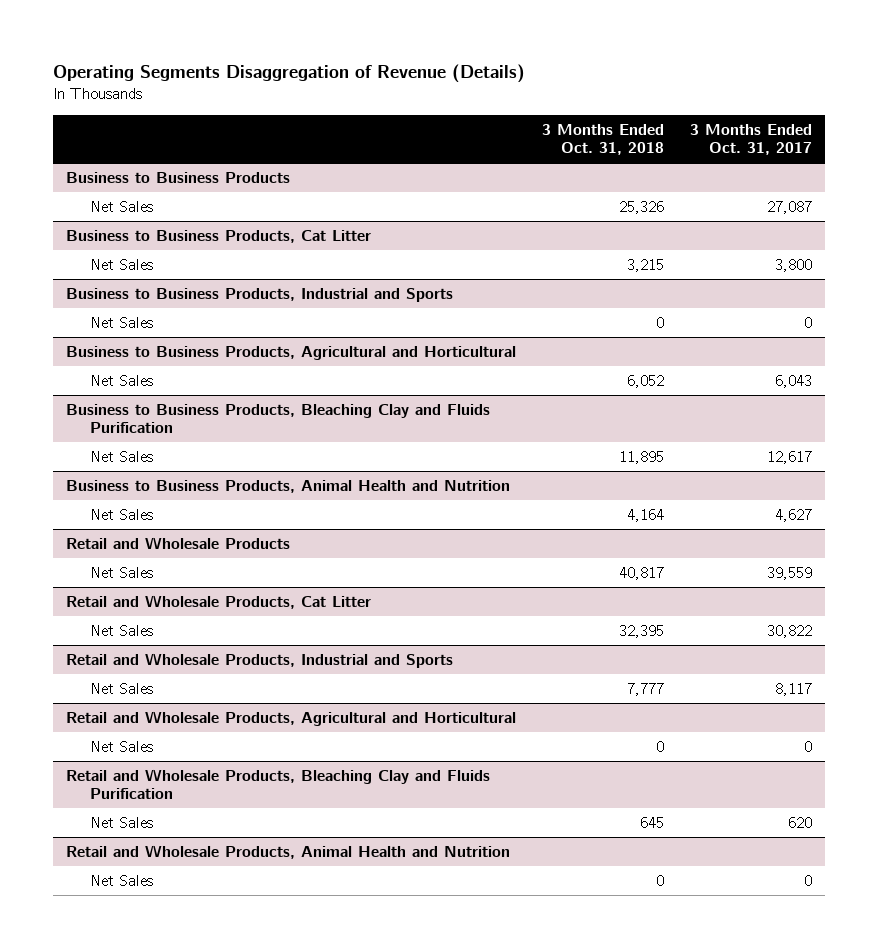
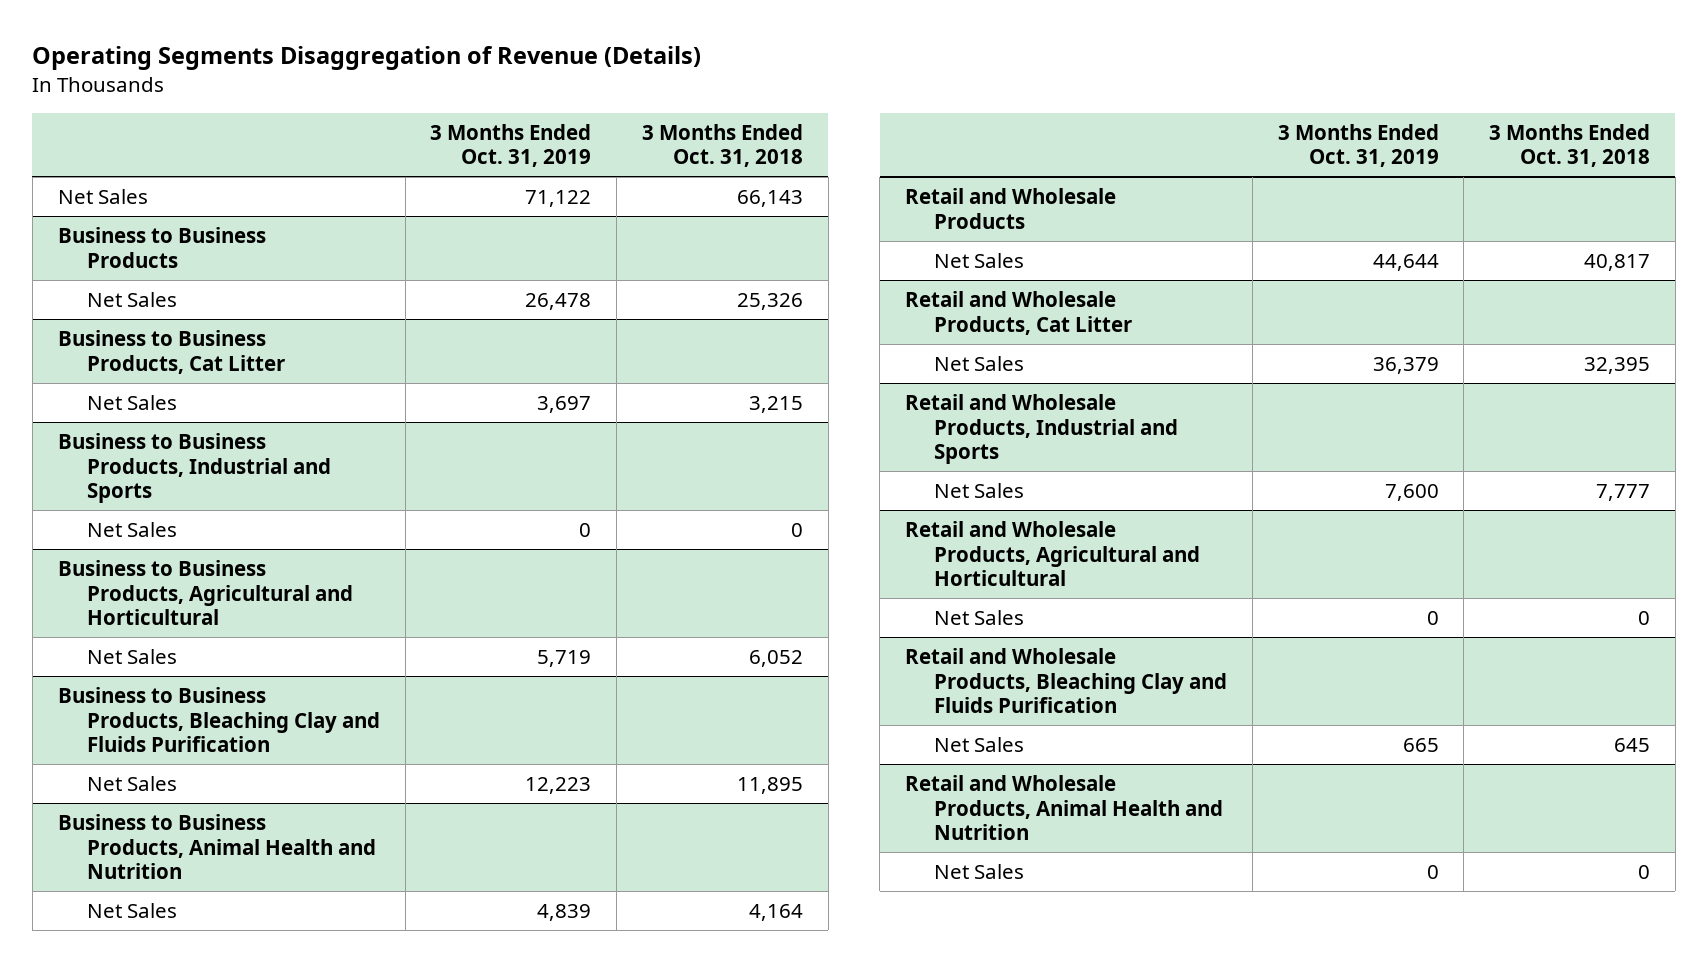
[689,123,812,156] 3 Months Ended Oct. 31, 2017 -> none
none -> [430,123,592,168] 3 Months Ended Oct. 31, 2019
none -> [57,188,148,204] Net Sales

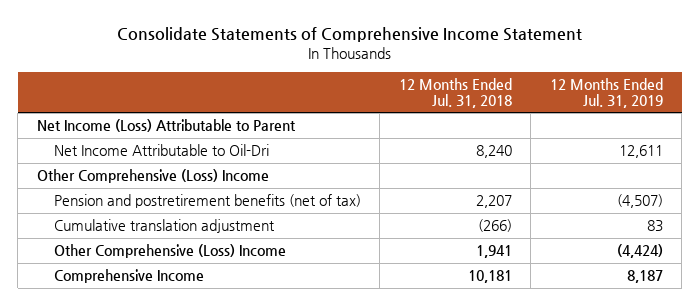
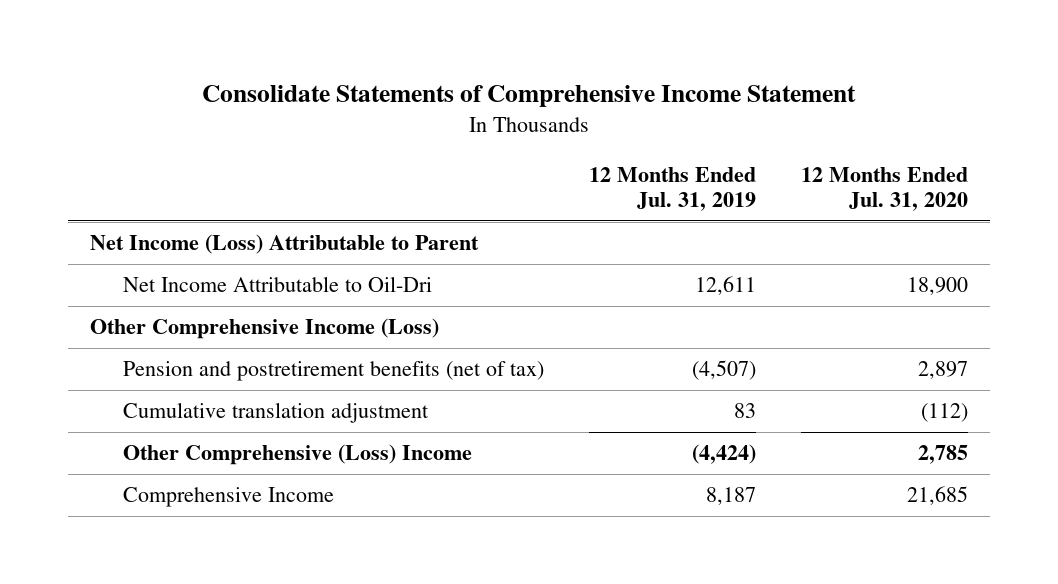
[398,77,512,108] 12 Months Ended Jul. 31, 2018 -> none
none -> [801,166,969,212] 12 Months Ended Jul. 31, 2020
[36,169,269,184] Other Comprehensive (Loss) Income -> [89,318,439,340] Other Comprehensive Income (Loss)

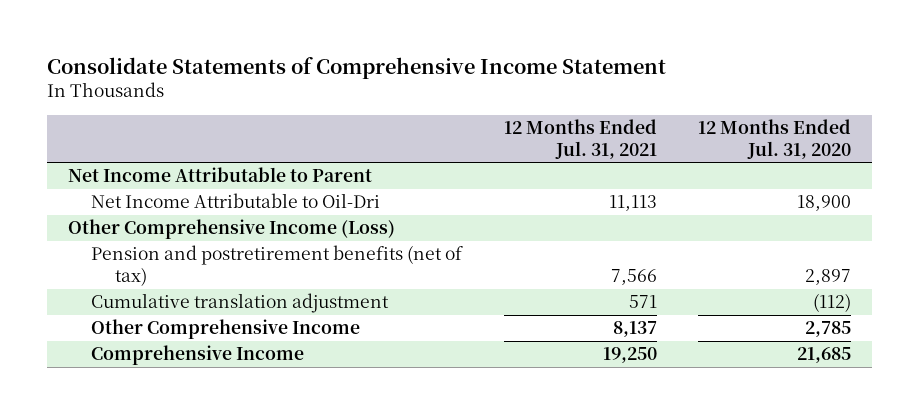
[589,166,757,212] 12 Months Ended Jul. 31, 2019 -> none
none -> [503,119,657,159] 12 Months Ended Jul. 31, 2021
[89,234,479,255] Net Income (Loss) Attributable to Parent -> [67,167,372,183] Net Income Attributable to Parent
[123,444,473,466] Other Comprehensive (Loss) Income -> [91,319,361,340] Other Comprehensive Income

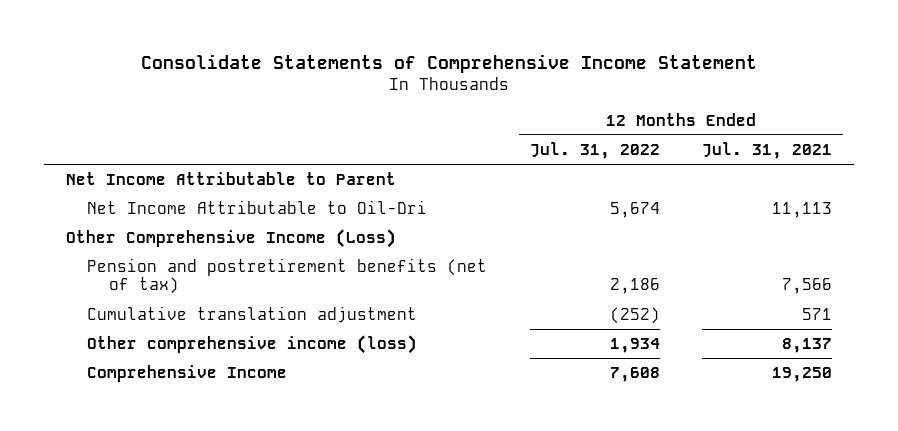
[698,119,852,159] 12 Months Ended Jul. 31, 2020 -> none
none -> [529,141,660,159] Jul. 31, 2022
[91,319,361,340] Other Comprehensive Income -> [87,335,418,355] Other comprehensive income (loss)

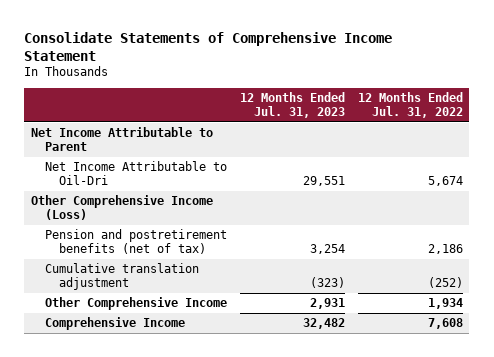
[702,141,833,159] Jul. 31, 2021 -> none
none -> [239,92,345,119] 12 Months Ended Jul. 31, 2023
[87,335,418,355] Other comprehensive income (loss) -> [44,297,227,311] Other Comprehensive Income

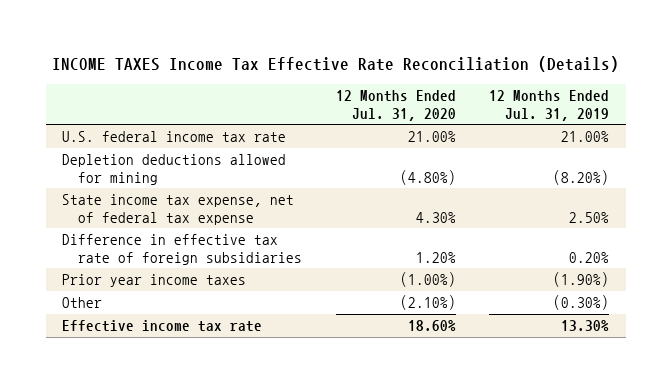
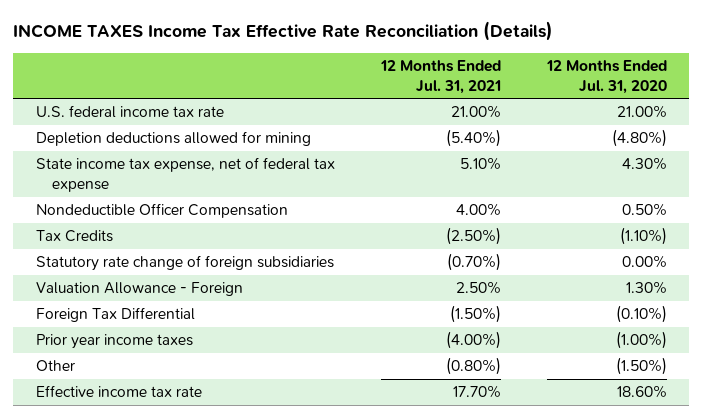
[489,89,610,121] 12 Months Ended Jul. 31, 2019 -> none
none -> [379,59,501,94] 12 Months Ended Jul. 31, 2021
none -> [36,203,289,219] Nondeductible Officer Compensation
none -> [36,230,114,243] Tax Credits
none -> [36,255,335,272] Statutory rate change of foreign subsidiaries
none -> [36,282,244,297] Valuation Allowance - Foreign
[62,234,303,265] Difference in effective tax rate of foreign subsidiaries -> [36,307,196,323] Foreign Tax Differential
[415,251,456,263] 1.20% -> [615,305,667,324] (0.10%)
[399,295,456,311] (2.10%) -> [615,357,667,376] (1.50%)

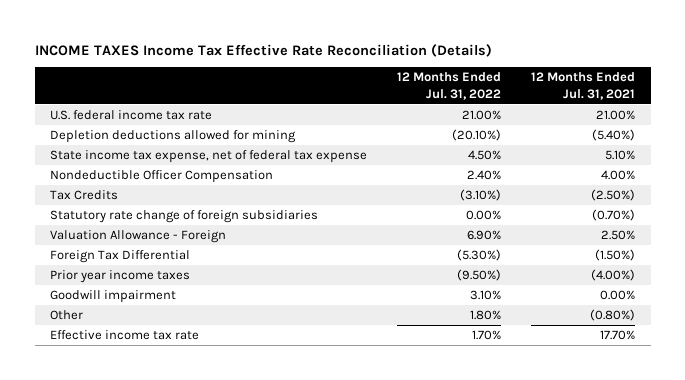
[545,59,667,94] 12 Months Ended Jul. 31, 2020 -> none
none -> [397,72,502,100] 12 Months Ended Jul. 31, 2022
none -> [49,290,176,304] Goodwill impairment

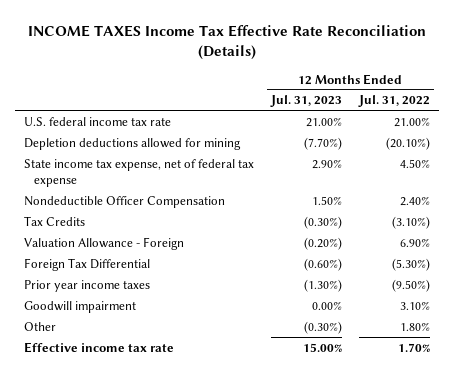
[531,72,636,100] 12 Months Ended Jul. 31, 2021 -> none
none -> [269,95,342,108] Jul. 31, 2023
[49,210,318,224] Statutory rate change of foreign subsidiaries -> none

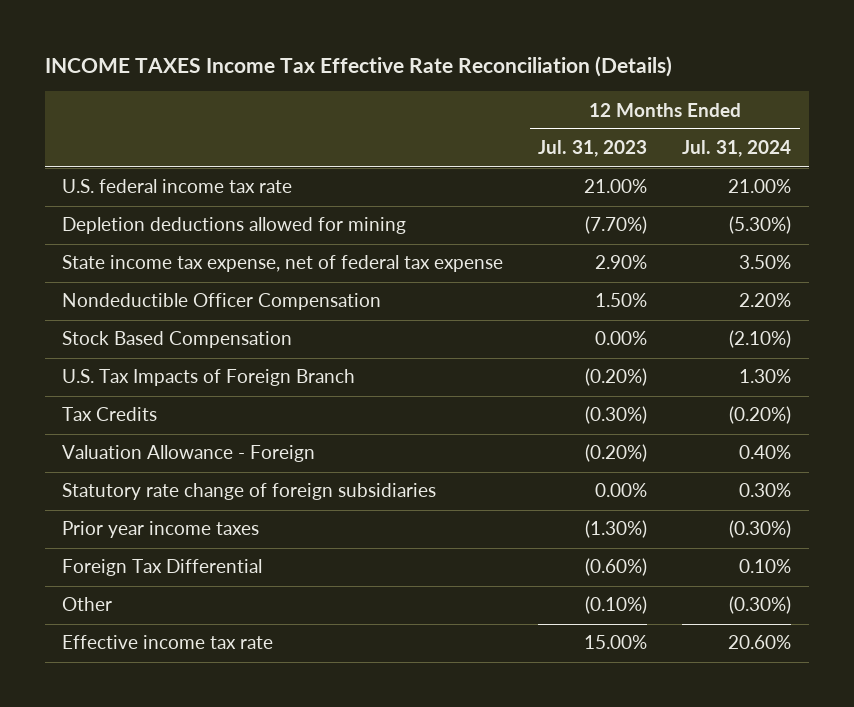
[358,95,431,108] Jul. 31, 2022 -> none
none -> [682,140,792,158] Jul. 31, 2024
none -> [62,331,293,349] Stock Based Compensation
none -> [62,369,356,387] U.S. Tax Impacts of Foreign Branch
none -> [62,483,437,501] Statutory rate change of foreign subsidiaries
[23,300,136,313] Goodwill impairment -> none
[23,257,150,271] Foreign Tax Differential -> [62,559,263,577] Foreign Tax Differential
[303,320,342,334] (0.30%) -> [585,596,648,615] (0.10%)

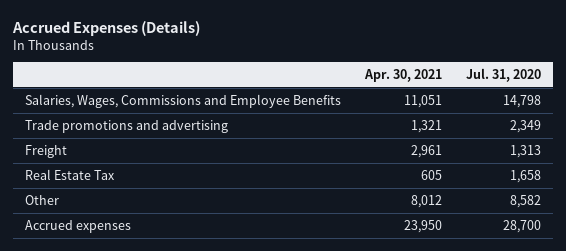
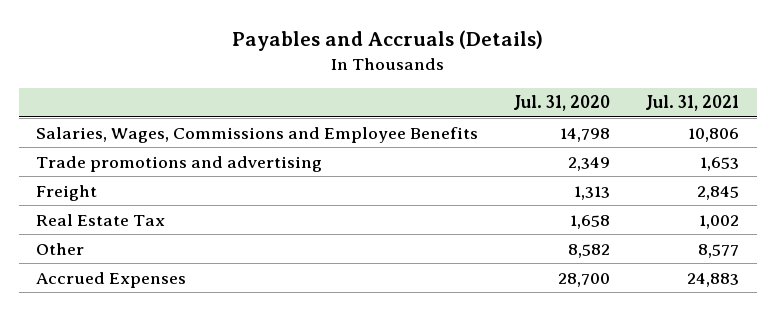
[12,20,201,36] Accrued Expenses (Details) -> [231,30,543,52] Payables and Accruals (Details)
[363,68,442,82] Apr. 30, 2021 -> none
none -> [645,95,740,112] Jul. 31, 2021
[25,219,132,233] Accrued expenses -> [36,271,187,288] Accrued Expenses

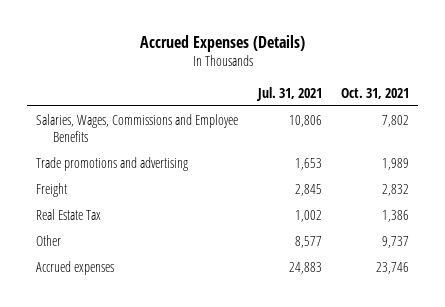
[231,30,543,52] Payables and Accruals (Details) -> [139,34,305,52] Accrued Expenses (Details)
[513,95,611,112] Jul. 31, 2020 -> none
none -> [340,87,409,99] Oct. 31, 2021
[36,271,187,288] Accrued Expenses -> [36,260,115,275] Accrued expenses

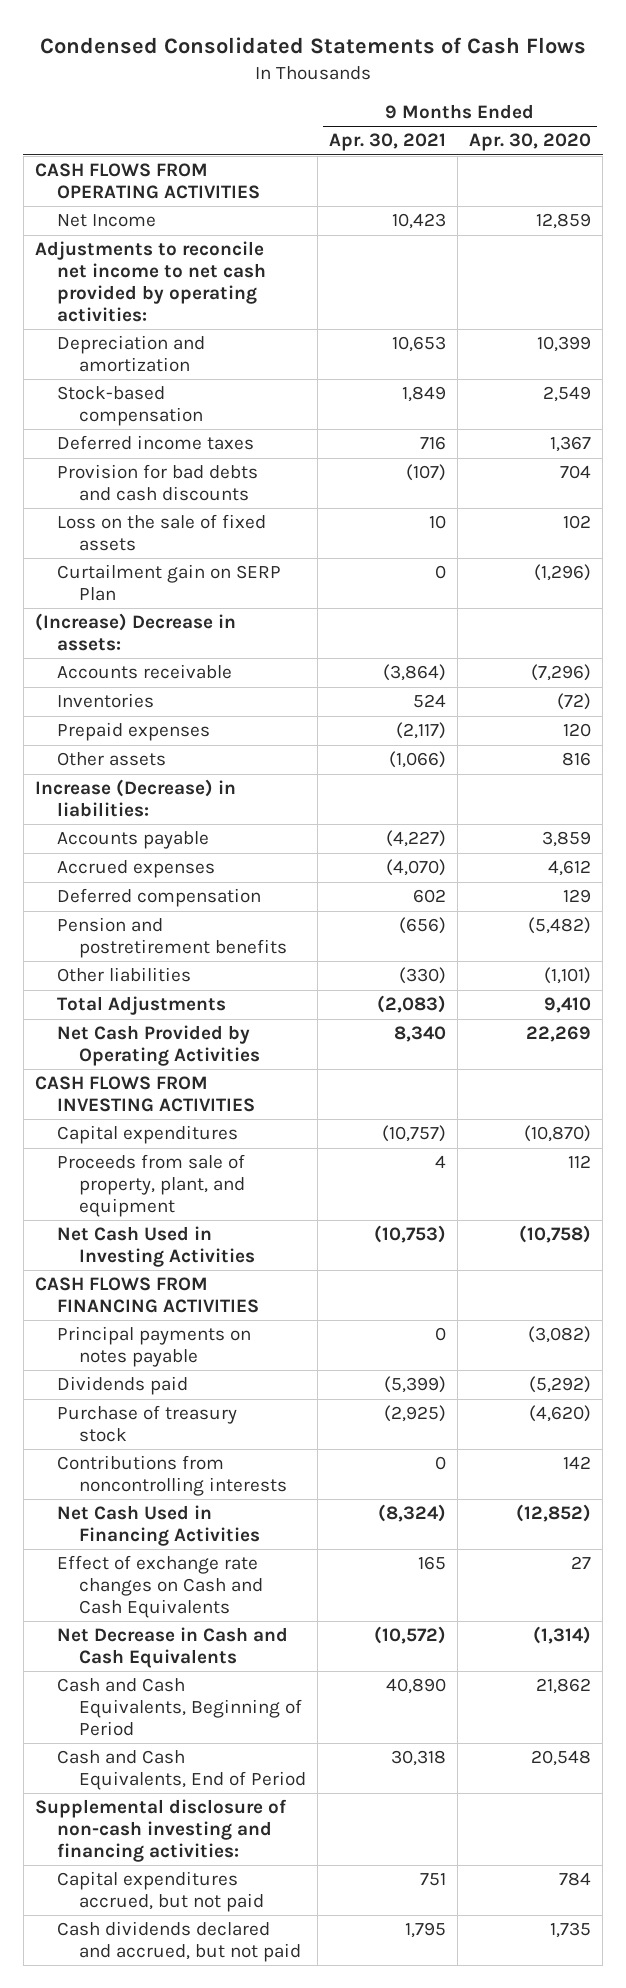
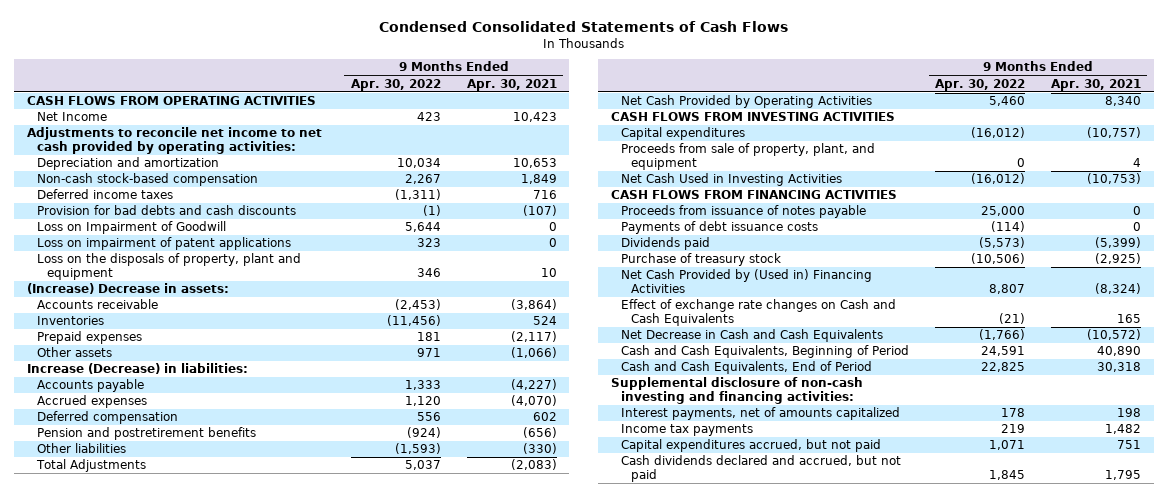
[469,133,592,152] Apr. 30, 2020 -> none
none -> [350,78,441,91] Apr. 30, 2022
[56,386,203,427] Stock-based compensation -> [36,173,258,187] Non-cash stock-based compensation
[56,564,281,602] Curtailment gain on SERP Plan -> none
none -> [36,221,226,235] Loss on Impairment of Goodwill
none -> [36,237,291,251] Loss on impairment of patent applications
[56,514,266,552] Loss on the sale of fixed assets -> [36,253,301,280] Loss on the disposals of property, plant and equipment
[56,1326,251,1368] Principal payments on notes payable -> none
none -> [621,205,867,219] Proceeds from issuance of notes payable
none -> [621,221,819,235] Payments of debt issuance costs
[56,1455,287,1497] Contributions from noncontrolling interests -> none
[56,1505,260,1547] Net Cash Used in Financing Activities -> [621,269,873,293] Net Cash Provided by (Used in) Financing Activities
none -> [621,407,901,421] Interest payments, net of amounts capitalized
none -> [621,424,754,437] Income tax payments

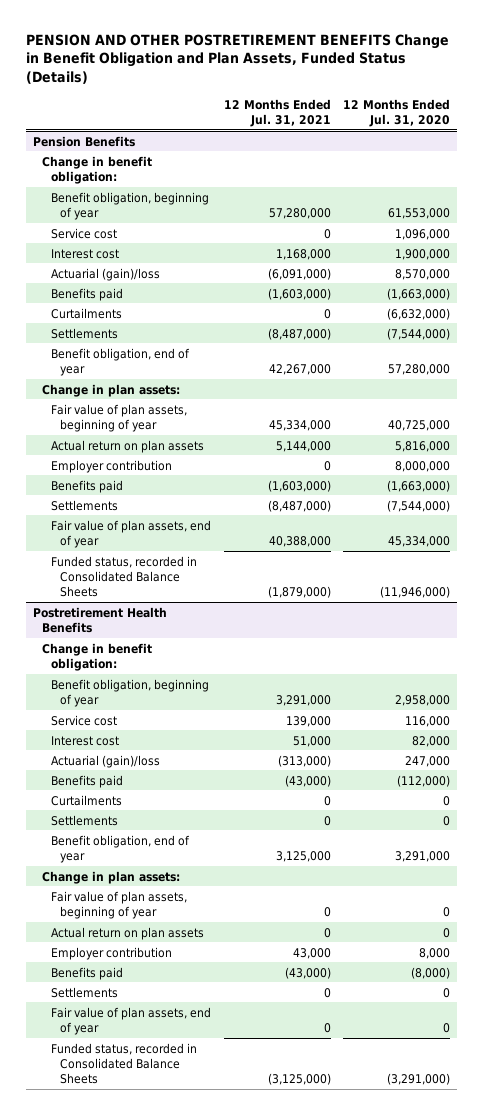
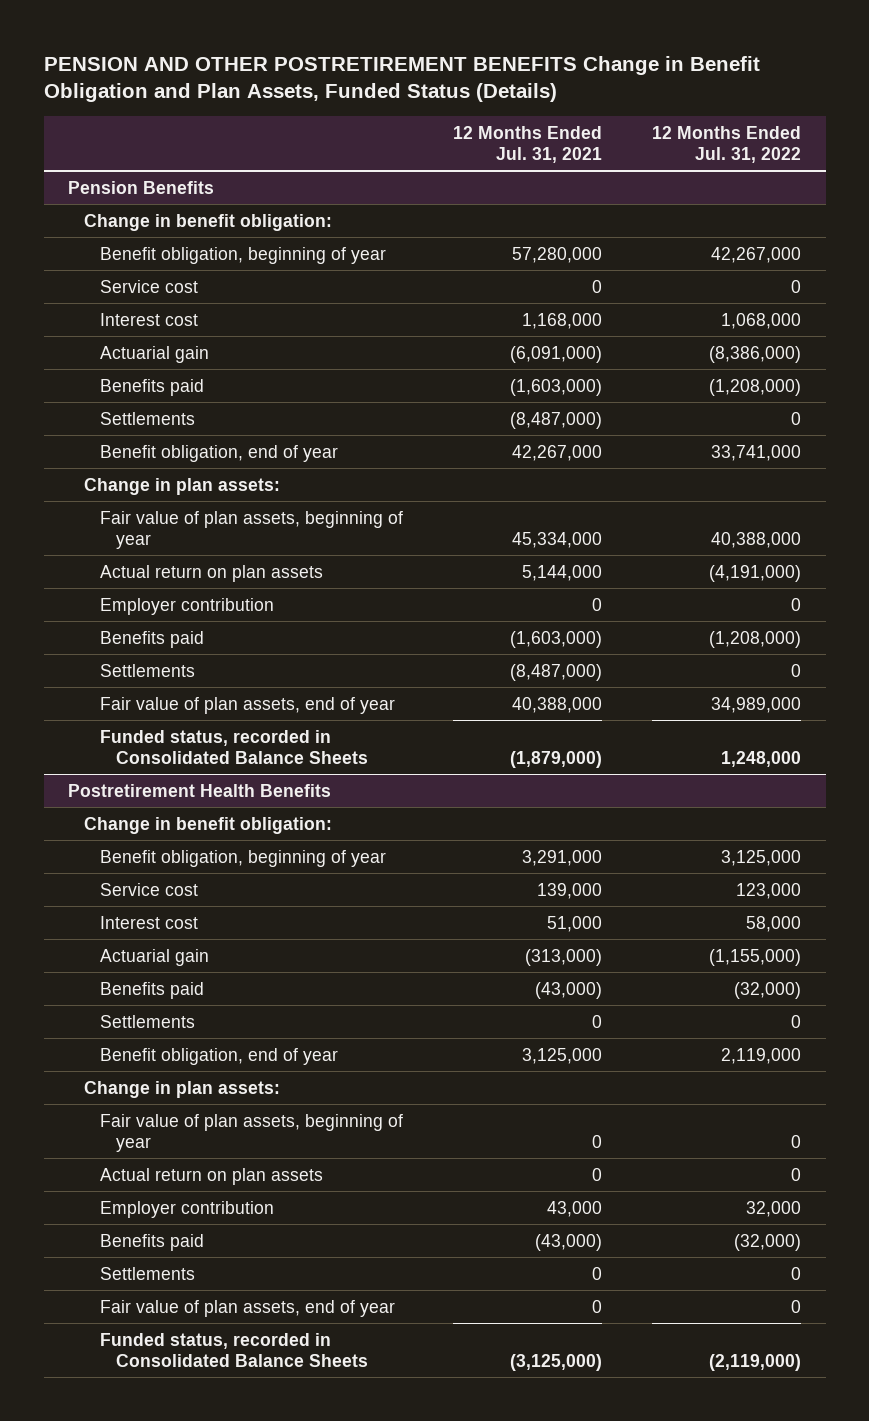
[343,98,451,127] 12 Months Ended Jul. 31, 2020 -> none
none -> [651,125,801,163] 12 Months Ended Jul. 31, 2022
[51,267,161,281] Actuarial (gain)/loss -> [99,345,209,363] Actuarial gain
[51,307,123,319] Curtailments -> none
[51,754,161,768] Actuarial (gain)/loss -> [99,948,209,966] Actuarial gain
[51,794,123,806] Curtailments -> none

